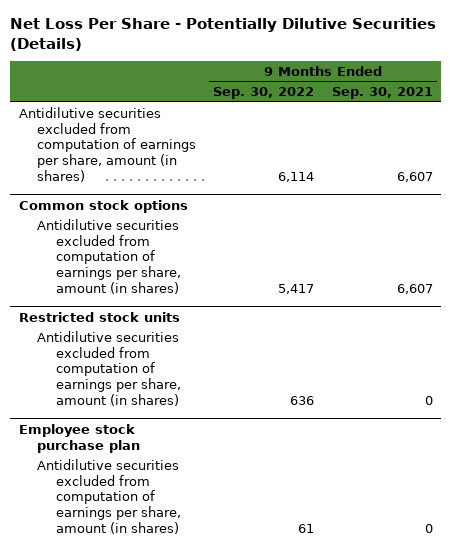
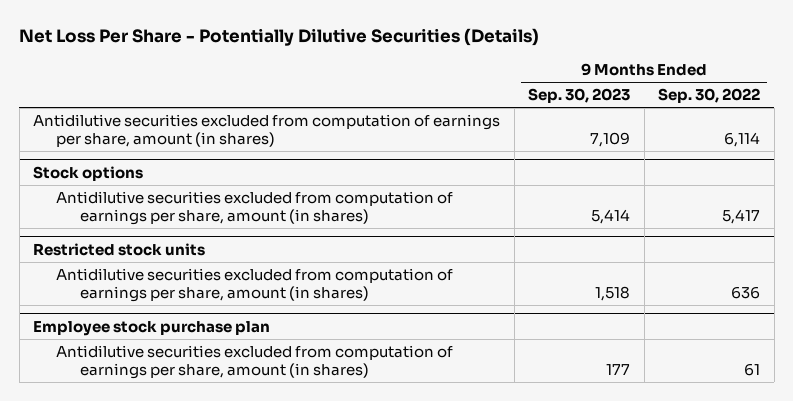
[331,87,433,100] Sep. 30, 2021 -> none
none -> [528,88,631,104] Sep. 30, 2023
[18,199,188,213] Common stock options -> [33,165,144,181] Stock options

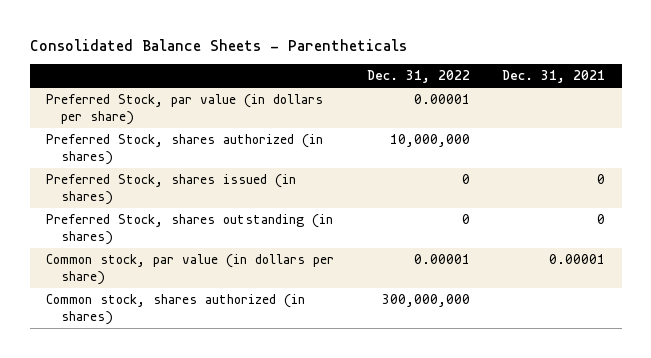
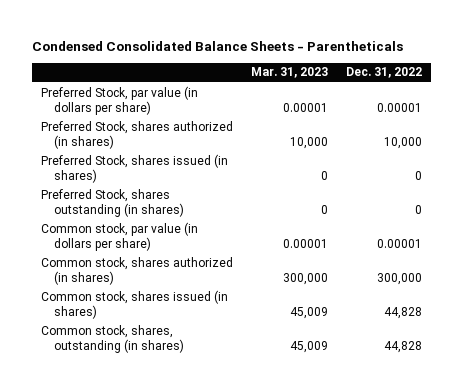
[29,38,407,51] Consolidated Balance Sheets - Parentheticals -> [32,40,404,51] Condensed Consolidated Balance Sheets - Parentheticals
[502,70,606,84] Dec. 31, 2021 -> none
none -> [251,67,329,79] Mar. 31, 2023
[389,134,470,148] 10,000,000 -> [383,136,422,149] 10,000
[381,294,470,308] 300,000,000 -> [376,272,422,285] 300,000
none -> [41,289,229,319] Common stock, shares issued (in shares)
none -> [41,324,185,353] Common stock, shares, outstanding (in shares)

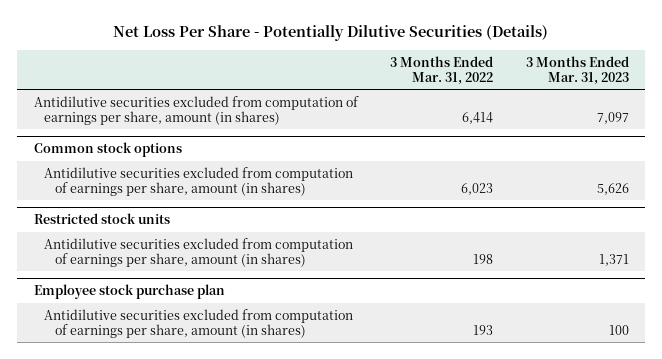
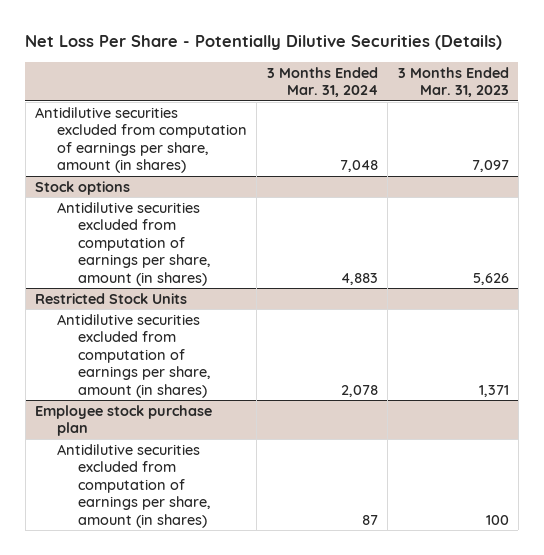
[390,55,494,85] 3 Months Ended Mar. 31, 2022 -> none
none -> [266,66,378,98] 3 Months Ended Mar. 31, 2024
[33,142,182,158] Common stock options -> [35,180,131,195] Stock options
[33,213,170,225] Restricted stock units -> [35,292,188,304] Restricted Stock Units

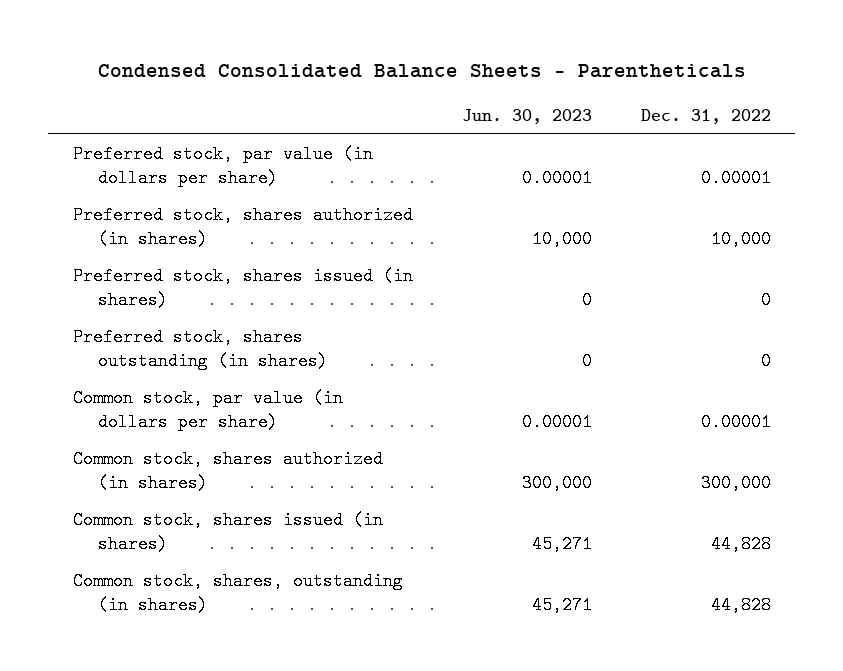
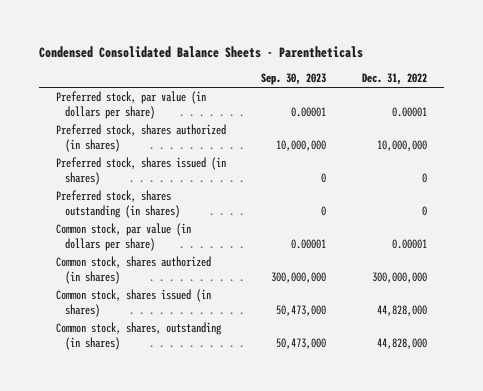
[461,108,592,124] Jun. 30, 2023 -> none
none -> [261,73,327,86] Sep. 30, 2023
[710,229,771,248] 10,000 -> [376,140,427,152] 10,000,000
[700,473,771,492] 300,000 -> [371,272,427,284] 300,000,000
[710,534,771,553] 44,828 -> [376,305,427,317] 44,828,000
[710,595,771,614] 44,828 -> [376,338,427,350] 44,828,000

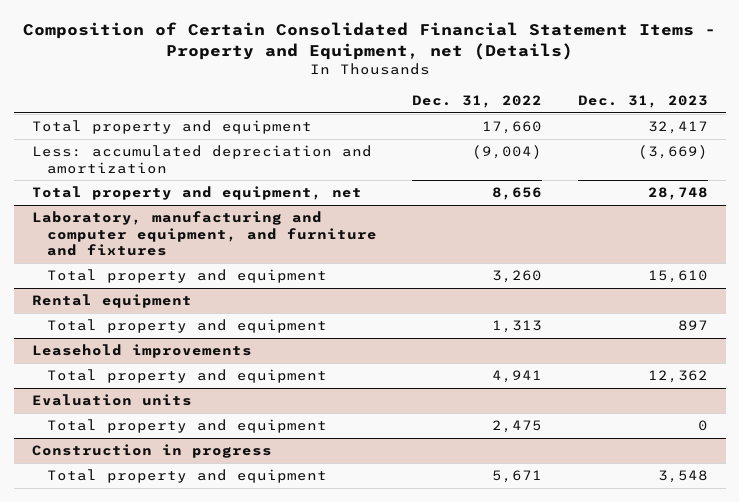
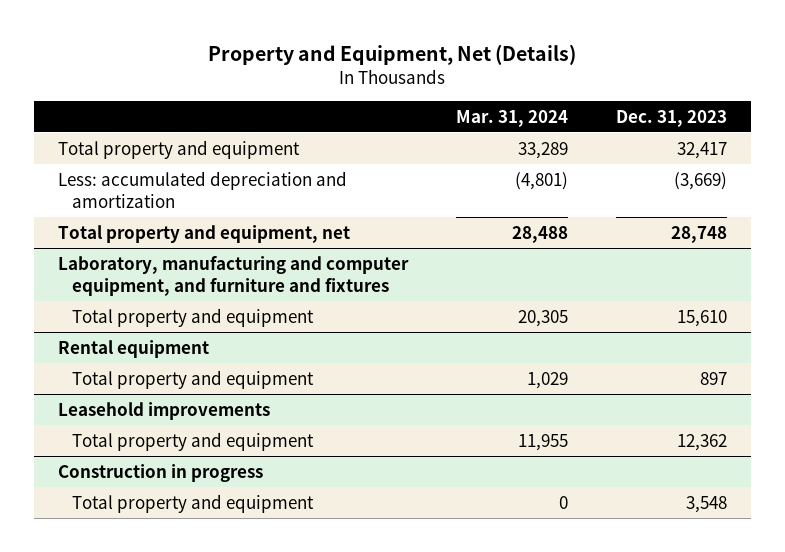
[22,22,716,61] Composition of Certain Consolidated Financial Statement Items - Property and Equipment, net (Details) -> [208,43,577,65] Property and Equipment, Net (Details)
[412,95,543,109] Dec. 31, 2022 -> none
none -> [455,109,568,127] Mar. 31, 2024
[31,394,192,407] Evaluation units -> none
[46,419,327,434] Total property and equipment -> none

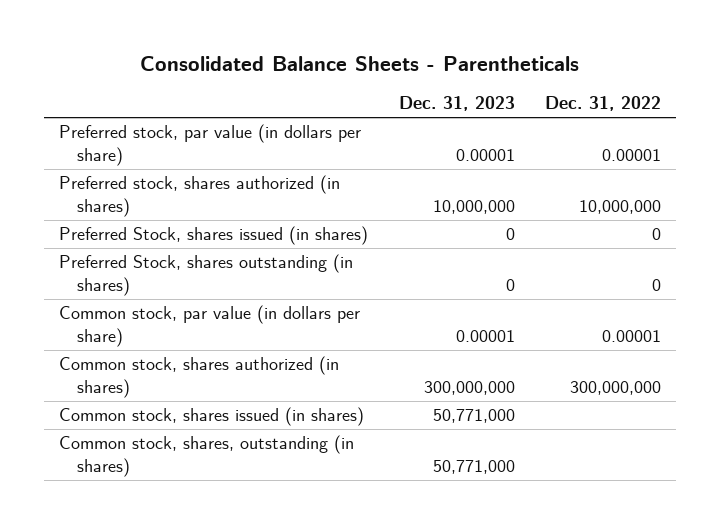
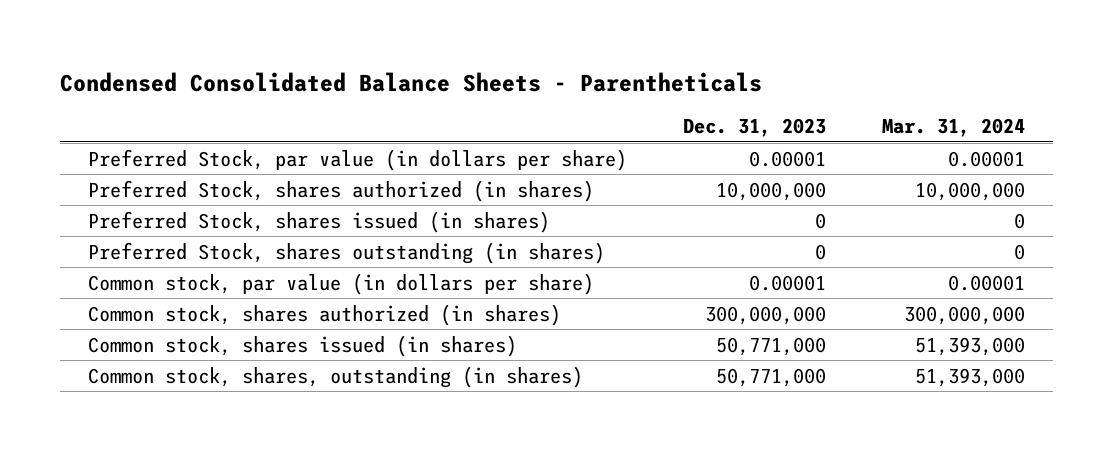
[140,56,580,72] Consolidated Balance Sheets - Parentheticals -> [59,71,762,92] Condensed Consolidated Balance Sheets - Parentheticals
[544,96,661,112] Dec. 31, 2022 -> none
none -> [882,118,1026,138] Mar. 31, 2024
[59,124,362,166] Preferred stock, par value (in dollars per share) -> [87,148,627,171] Preferred Stock, par value (in dollars per share)
[59,175,341,217] Preferred stock, shares authorized (in shares) -> [87,179,594,202] Preferred Stock, shares authorized (in shares)

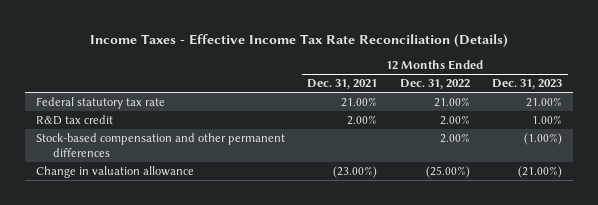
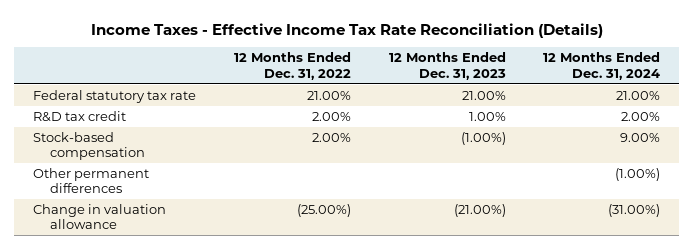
[307,79,378,90] Dec. 31, 2021 -> none
none -> [543,52,661,80] 12 Months Ended Dec. 31, 2024
[35,132,285,157] Stock-based compensation and other permanent differences -> [33,132,146,161] Stock-based compensation
none -> [33,168,150,194] Other permanent differences

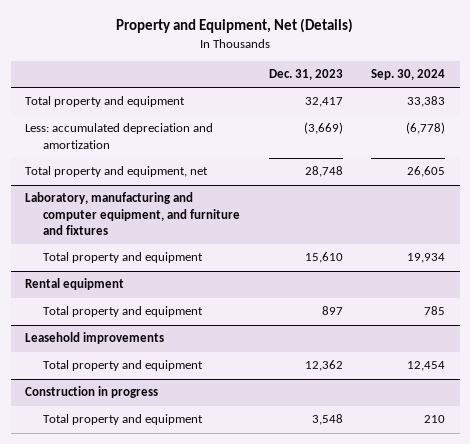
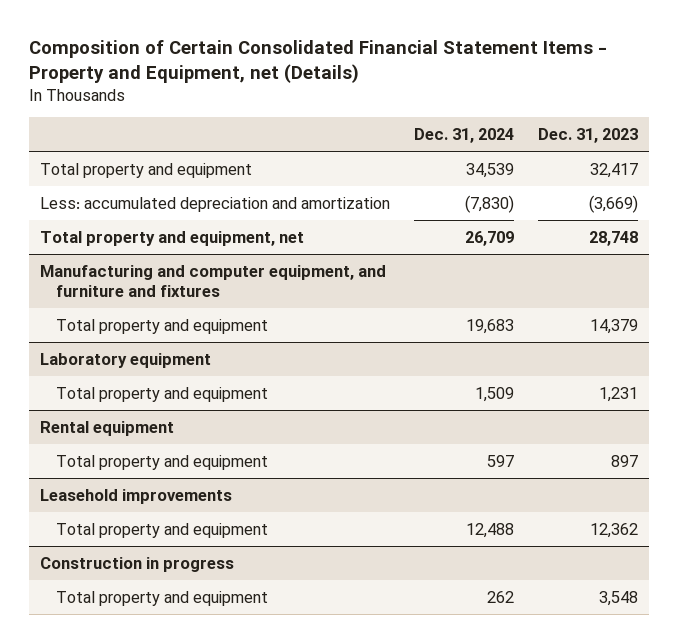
[116,18,354,34] Property and Equipment, Net (Details) -> [28,39,607,84] Composition of Certain Consolidated Financial Statement Items - Property and Equipment, net (Details)
[371,69,446,81] Sep. 30, 2024 -> none
none -> [413,127,514,143] Dec. 31, 2024
[24,192,241,236] Laboratory, manufacturing and computer equipment, and furniture and fixtures -> [40,264,387,298] Manufacturing and computer equipment, and furniture and fixtures
[304,252,343,264] 15,610 -> [589,318,638,334] 14,379
none -> [40,352,212,368] Laboratory equipment
none -> [55,386,268,402] Total property and equipment

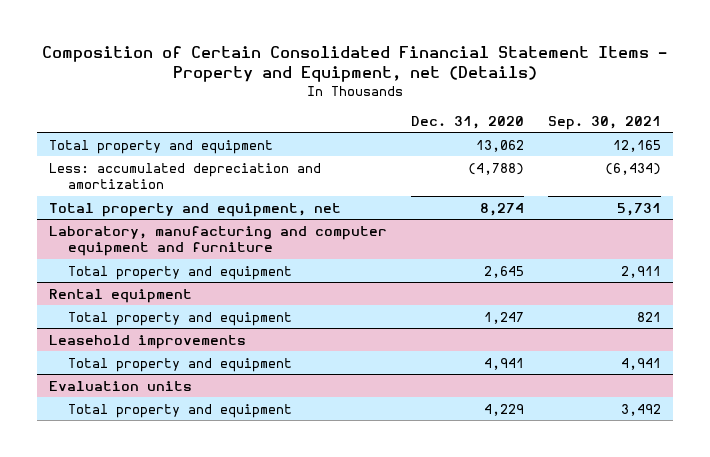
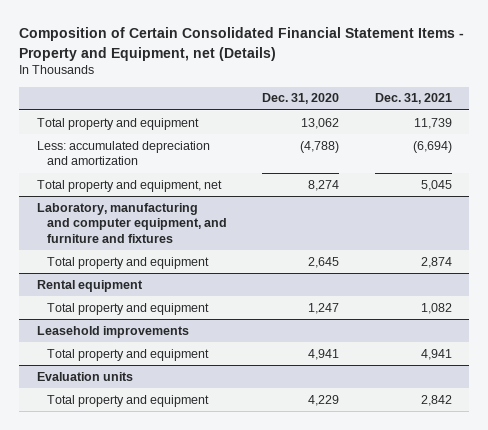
[548,115,662,130] Sep. 30, 2021 -> none
none -> [374,93,452,105] Dec. 31, 2021
[49,225,388,257] Laboratory, manufacturing and computer equipment and furniture -> [36,202,228,244] Laboratory, manufacturing and computer equipment, and furniture and fixtures

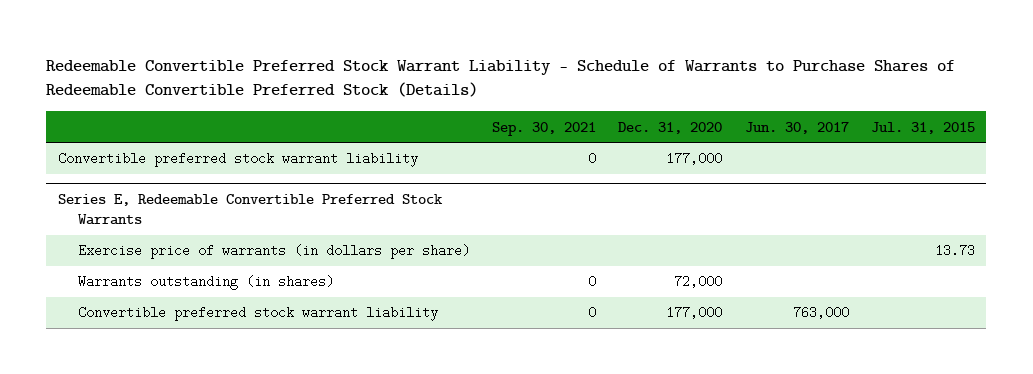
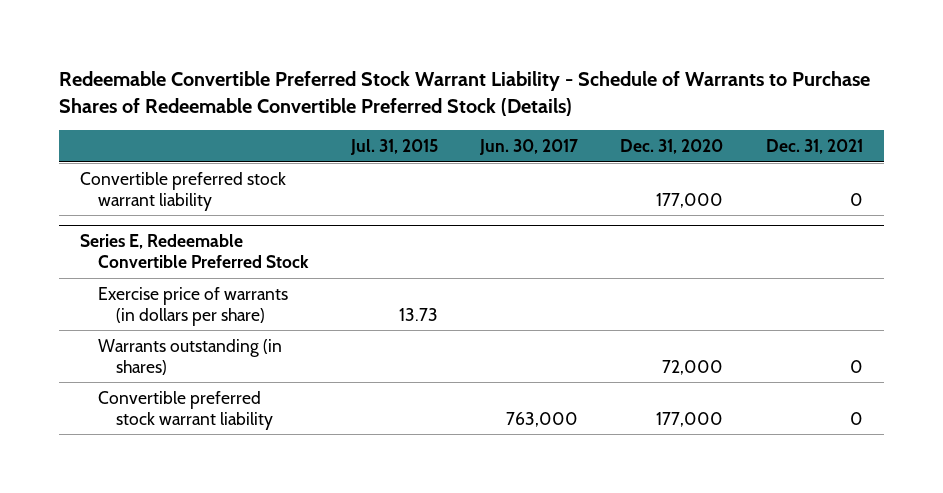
[492,121,597,136] Sep. 30, 2021 -> none
none -> [765,139,863,155] Dec. 31, 2021
[57,194,443,226] Series E, Redeemable Convertible Preferred Stock Warrants -> [80,234,310,269] Series E, Redeemable Convertible Preferred Stock

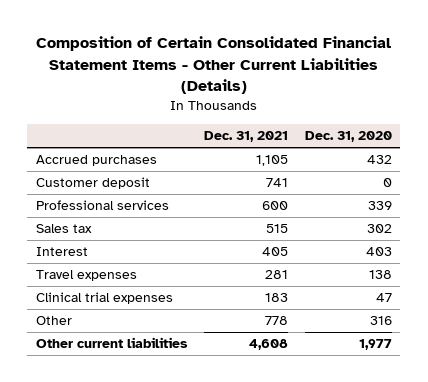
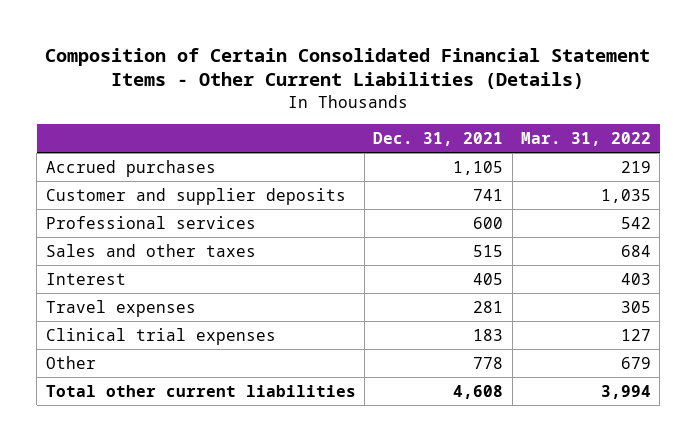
[304,131,392,143] Dec. 31, 2020 -> none
none -> [521,131,652,146] Mar. 31, 2022
[35,177,150,190] Customer deposit -> [45,187,346,205] Customer and supplier deposits
[35,224,92,234] Sales tax -> [45,243,256,257] Sales and other taxes
[35,337,188,349] Other current liabilities -> [45,384,356,397] Total other current liabilities

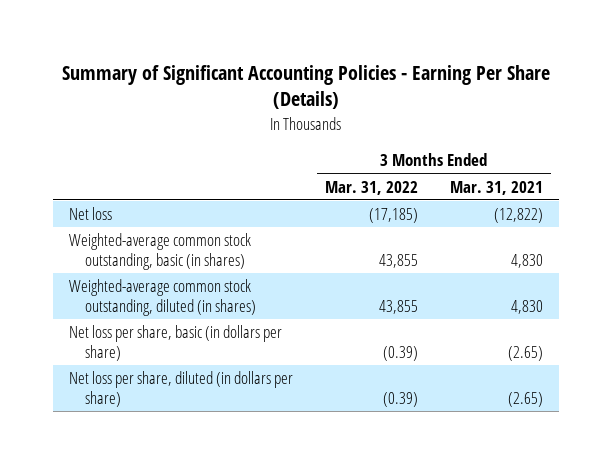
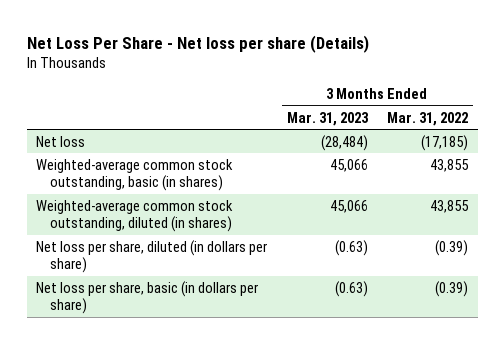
[61,64,550,110] Summary of Significant Accounting Policies - Earning Per Share (Details) -> [26,34,369,53] Net Loss Per Share - Net loss per share (Details)
[449,180,543,195] Mar. 31, 2021 -> none
none -> [286,111,369,126] Mar. 31, 2023
[68,325,282,362] Net loss per share, basic (in dollars per share) -> [36,280,259,314] Net loss per share, basic (in dollars per share)

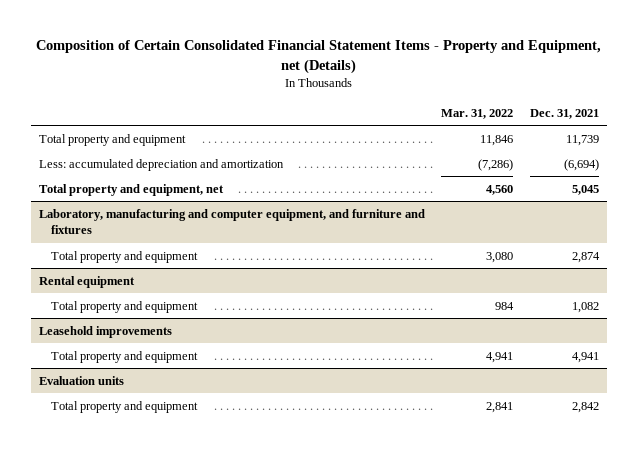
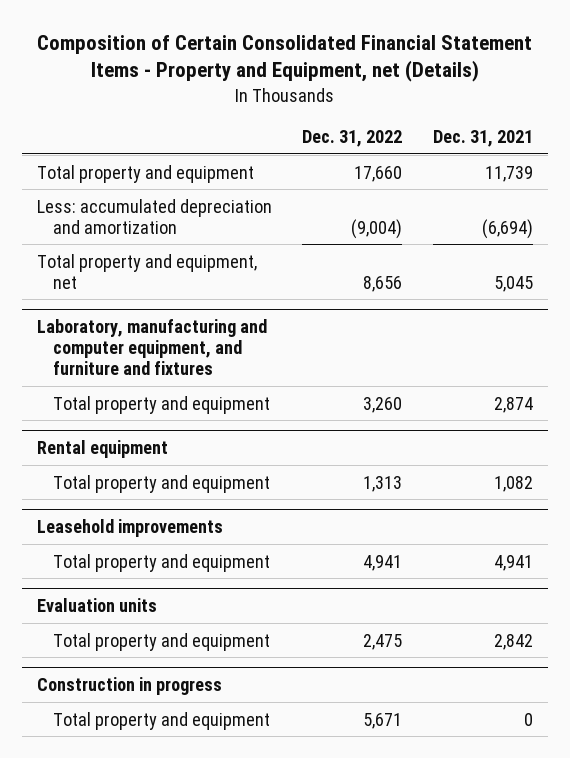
[441,108,514,119] Mar. 31, 2022 -> none
none -> [302,129,403,147] Dec. 31, 2022
none -> [37,677,223,696] Construction in progress
none -> [53,711,271,730] Total property and equipment

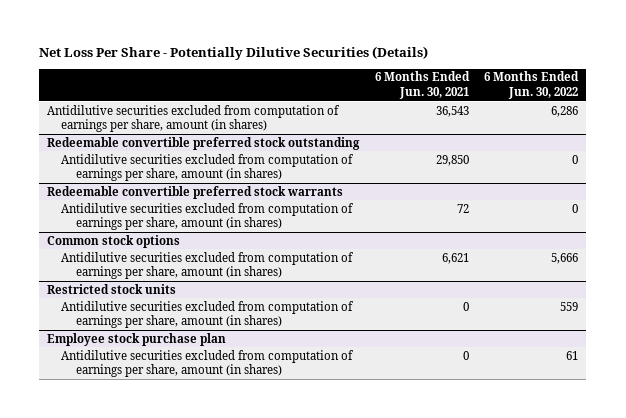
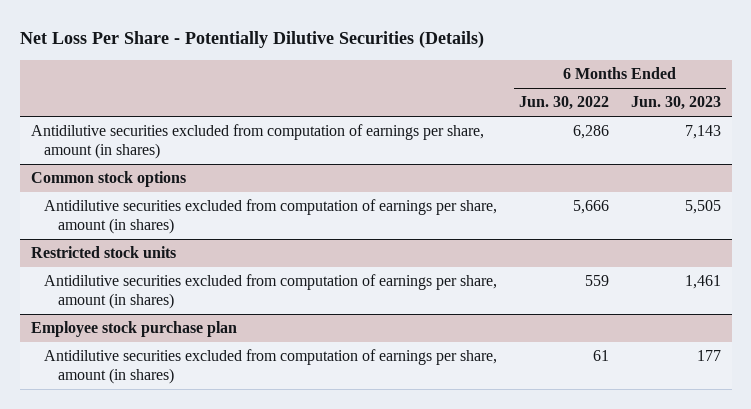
[374,71,470,99] 6 Months Ended Jun. 30, 2021 -> none
none -> [630,96,721,111] Jun. 30, 2023
[47,136,361,150] Redeemable convertible preferred stock outstanding -> none
[61,153,355,182] Antidilutive securities excluded from computation of earnings per share, amount (in shares) -> none
[47,185,344,199] Redeemable convertible preferred stock warrants -> none
[61,202,355,231] Antidilutive securities excluded from computation of earnings per share, amount (in shares) -> none

